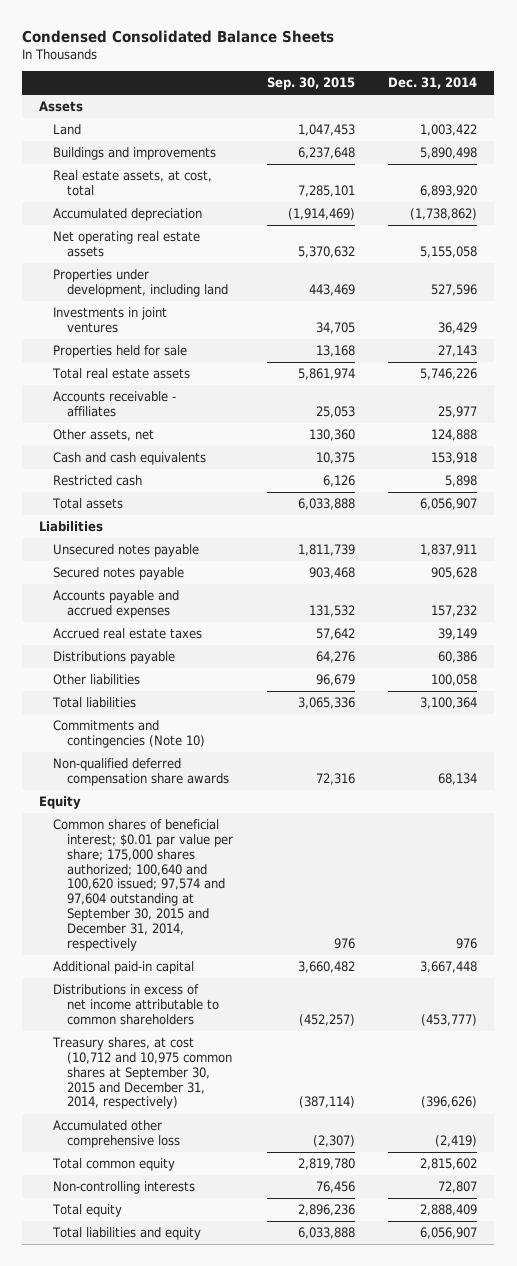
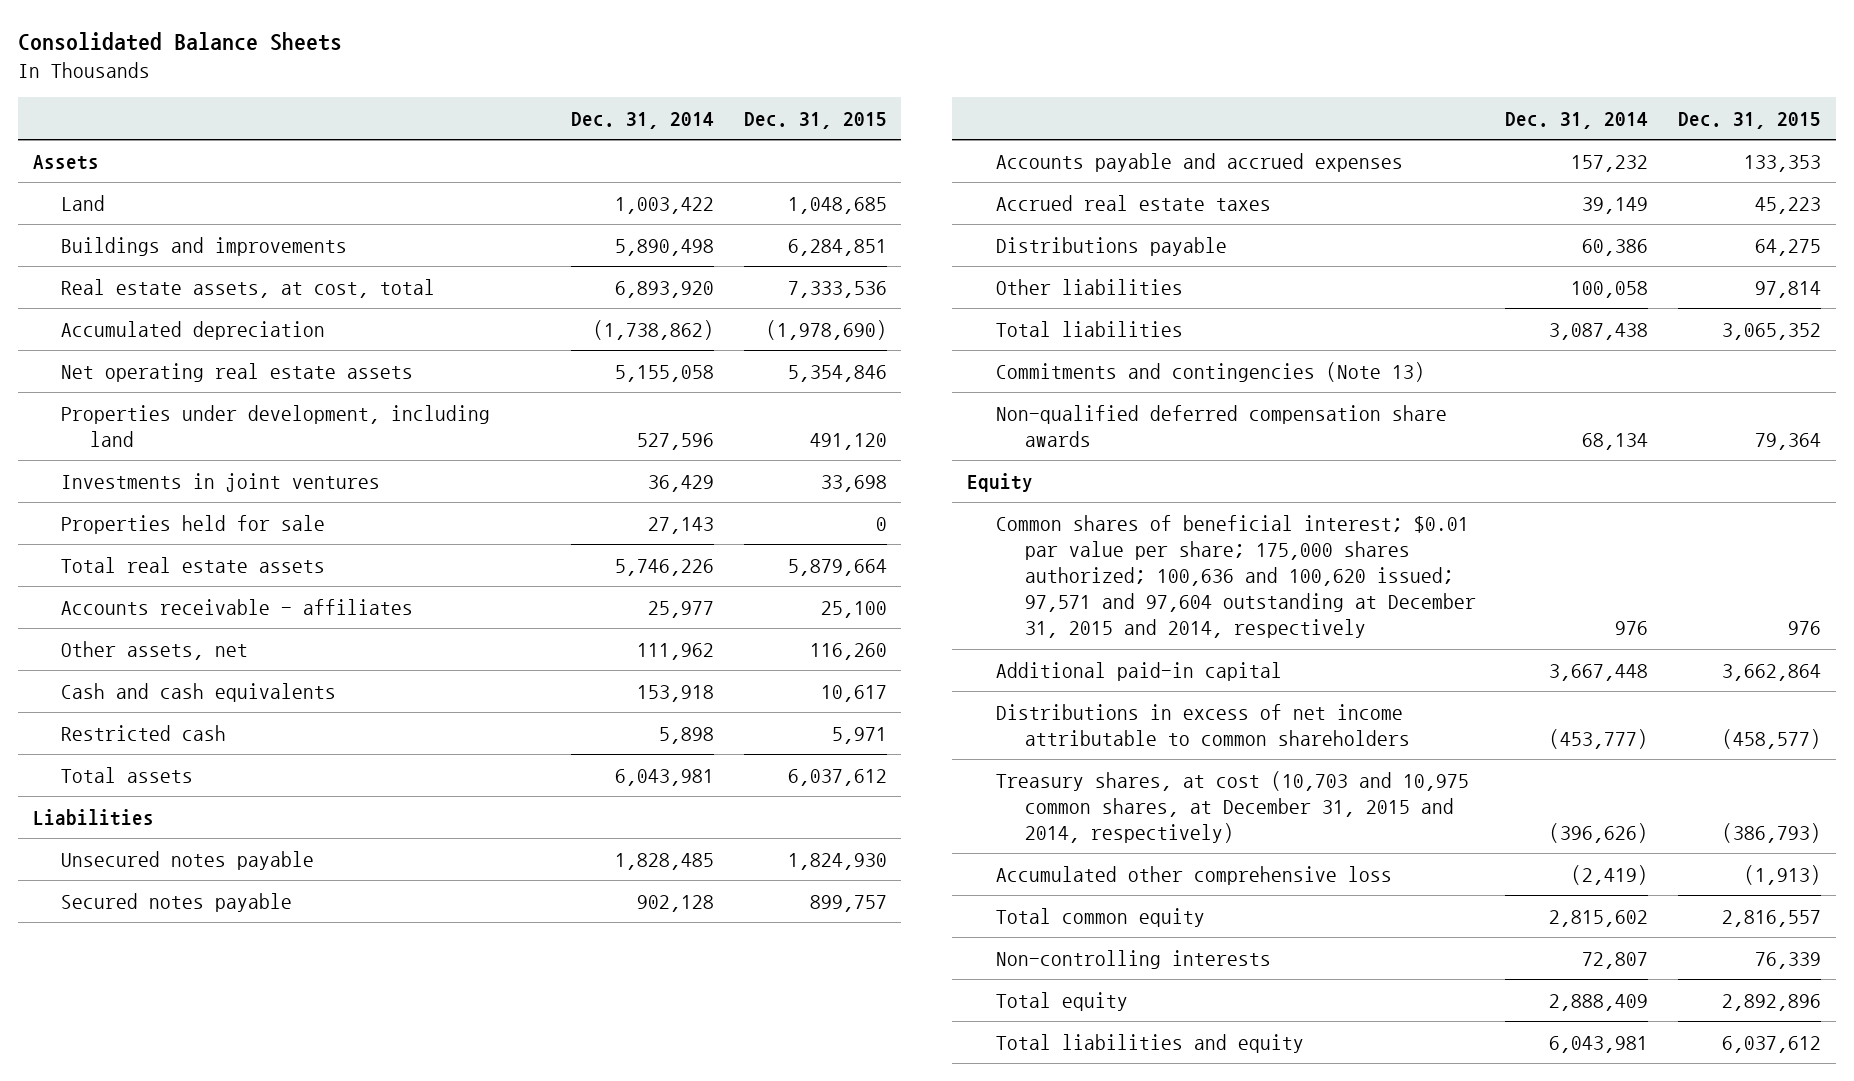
[22,29,335,43] Condensed Consolidated Balance Sheets -> [17,32,342,52] Consolidated Balance Sheets
[266,77,355,91] Sep. 30, 2015 -> none
none -> [743,111,887,129] Dec. 31, 2015
[431,429,478,442] 124,888 -> [636,642,714,660] 111,962
[420,498,478,511] 6,056,907 -> [614,768,714,786] 6,043,981
[420,544,478,557] 1,837,911 -> [614,852,714,870] 1,828,485
[431,567,478,580] 905,628 -> [636,894,714,912] 902,128
[420,697,478,710] 3,100,364 -> [1549,322,1649,340] 3,087,438
[53,720,205,749] Commitments and contingencies (Note 10) -> [995,361,1425,382] Commitments and contingencies (Note 13)
[53,819,233,951] Common shares of beneficial interest; $0.01 par value per share; 175,000 shares authorized; 100,640 and 100,620 issued; 97,574 and 97,604 outstanding at September 30, 2015 and December 31, 2014, respectively -> [995,514,1476,639] Common shares of beneficial interest; $0.01 par value per share; 175,000 shares authorized; 100,636 and 100,620 issued; 97,571 and 97,604 outstanding at December 31, 2015 and 2014, respectively
[52,1037,232,1110] Treasury shares, at cost (10,712 and 10,975 common shares at September 30, 2015 and December 31, 2014, respectively) -> [995,770,1469,843] Treasury shares, at cost (10,703 and 10,975 common shares, at December 31, 2015 and 2014, respectively)
[420,1227,478,1240] 6,056,907 -> [1549,1035,1649,1053] 6,043,981

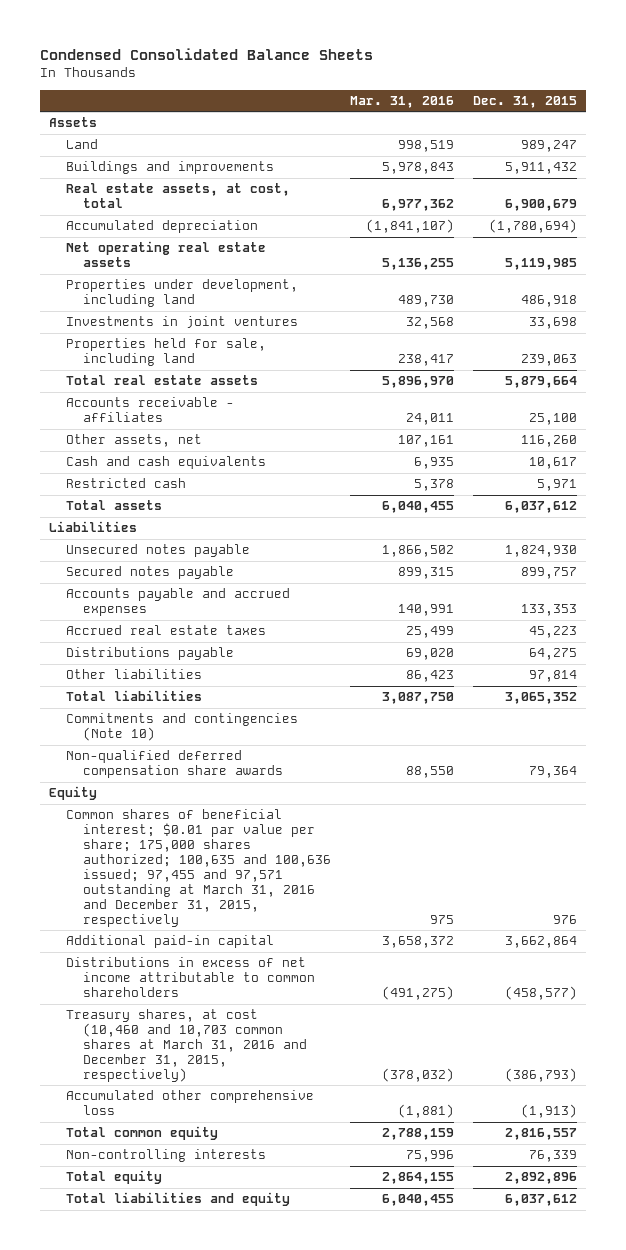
[17,32,342,52] Consolidated Balance Sheets -> [39,47,373,60] Condensed Consolidated Balance Sheets
[570,111,714,129] Dec. 31, 2014 -> none
none -> [349,96,454,109] Mar. 31, 2016
[787,196,887,214] 1,048,685 -> [520,140,577,153] 989,247
[787,238,887,256] 6,284,851 -> [504,162,577,175] 5,911,432
[787,280,887,298] 7,333,536 -> [504,199,577,212] 6,900,679
[765,319,887,340] (1,978,690) -> [488,219,577,234] (1,780,694)
[787,364,887,382] 5,354,846 -> [504,258,577,271] 5,119,985
[809,432,887,450] 491,120 -> [520,295,577,308] 486,918
[61,514,326,534] Properties held for sale -> [66,338,267,367] Properties held for sale, including land
[875,516,887,531] 0 -> [520,354,577,367] 239,063
[995,361,1425,382] Commitments and contingencies (Note 13) -> [66,713,299,742] Commitments and contingencies (Note 10)
[995,514,1476,639] Common shares of beneficial interest; $0.01 par value per share; 175,000 shares authorized; 100,636 and 100,620 issued; 97,571 and 97,604 outstanding at December 31, 2015 and 2014, respectively -> [66,809,332,927] Common shares of beneficial interest; $0.01 par value per share; 175,000 shares authorized; 100,635 and 100,636 issued; 97,455 and 97,571 outstanding at March 31, 2016 and December 31, 2015, respectively
[995,770,1469,843] Treasury shares, at cost (10,703 and 10,975 common shares, at December 31, 2015 and 2014, respectively) -> [66,1009,308,1083] Treasury shares, at cost (10,460 and 10,703 common shares at March 31, 2016 and December 31, 2015, respectively)

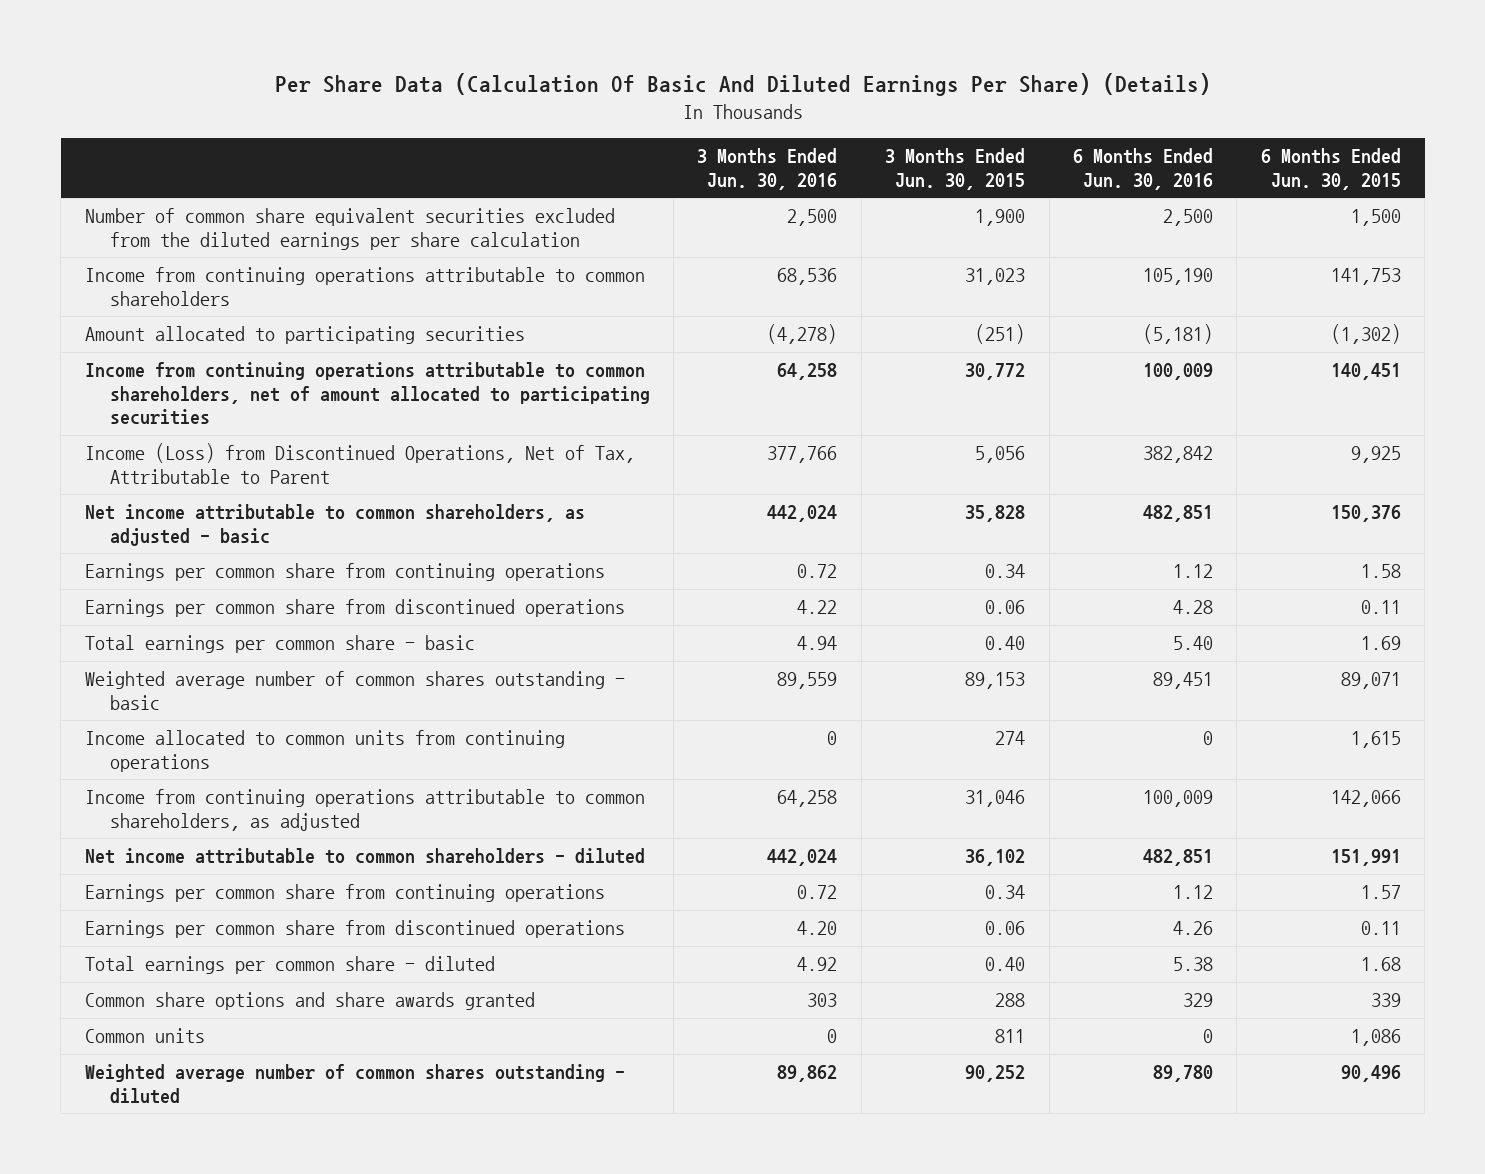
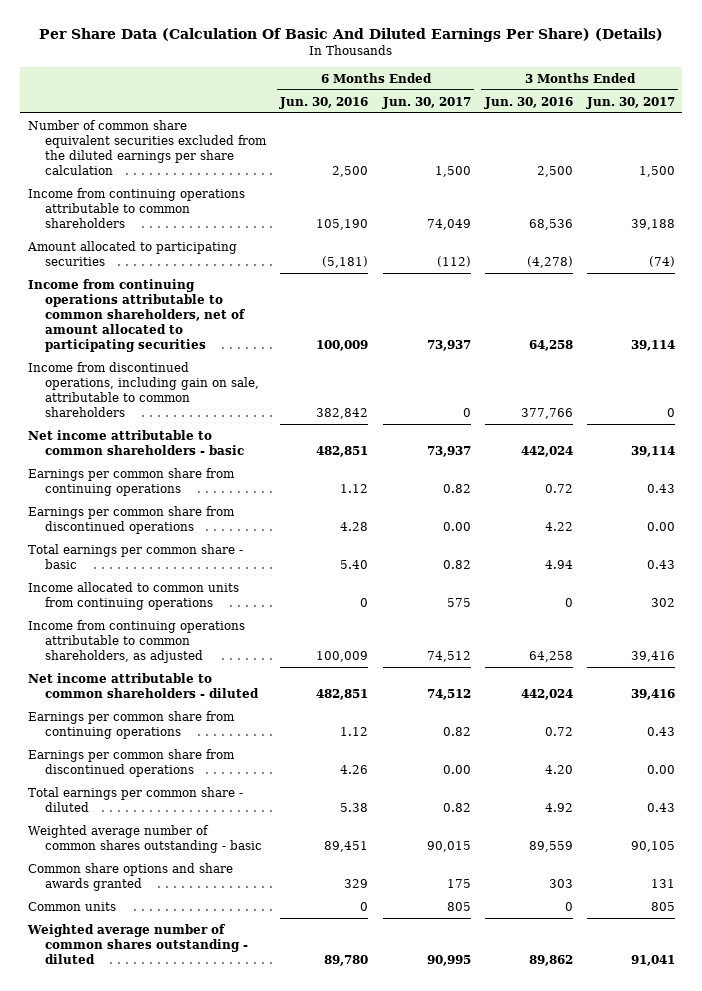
[885,148,1026,190] 3 Months Ended Jun. 30, 2015 -> none
[1260,148,1401,190] 6 Months Ended Jun. 30, 2015 -> none
none -> [381,96,471,109] Jun. 30, 2017
none -> [585,96,675,109] Jun. 30, 2017
[84,443,635,484] Income (Loss) from Discontinued Operations, Net of Tax, Attributable to Parent -> [27,361,260,417] Income from discontinued operations, including gain on sale, attributable to common shareholders
[84,504,585,546] Net income attributable to common shareholders, as adjusted - basic -> [27,429,245,455] Net income attributable to common shareholders - basic
[84,671,625,710] Weighted average number of common shares outstanding - basic -> [27,824,263,853] Weighted average number of common shares outstanding - basic

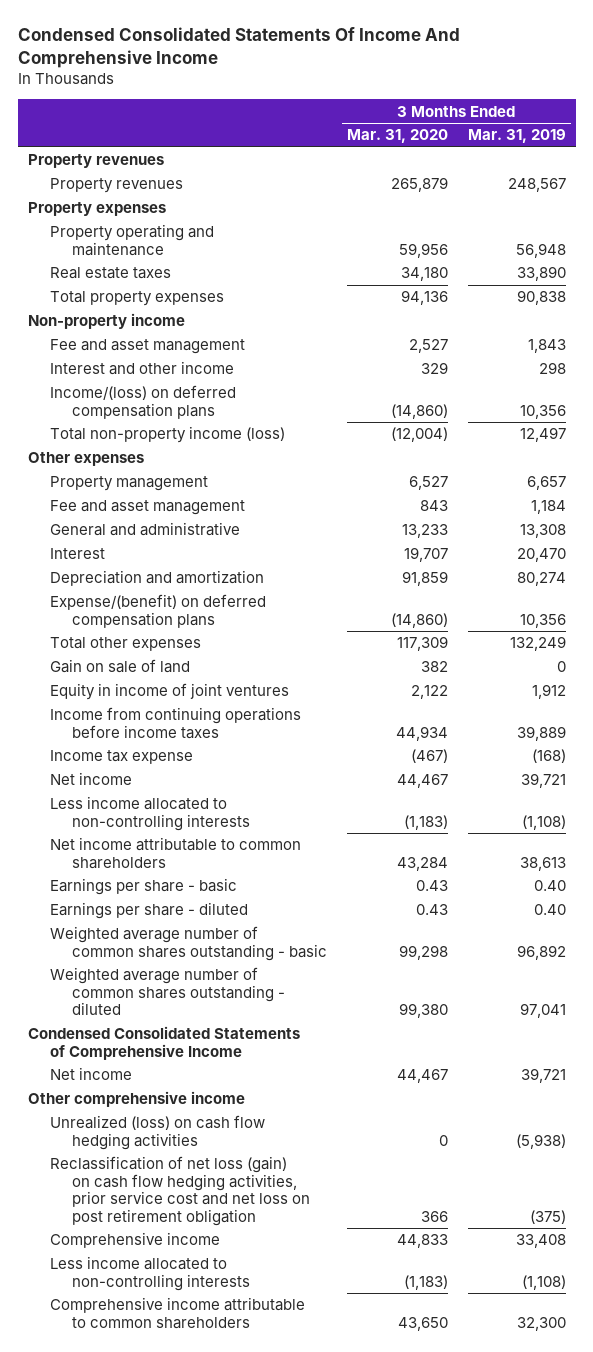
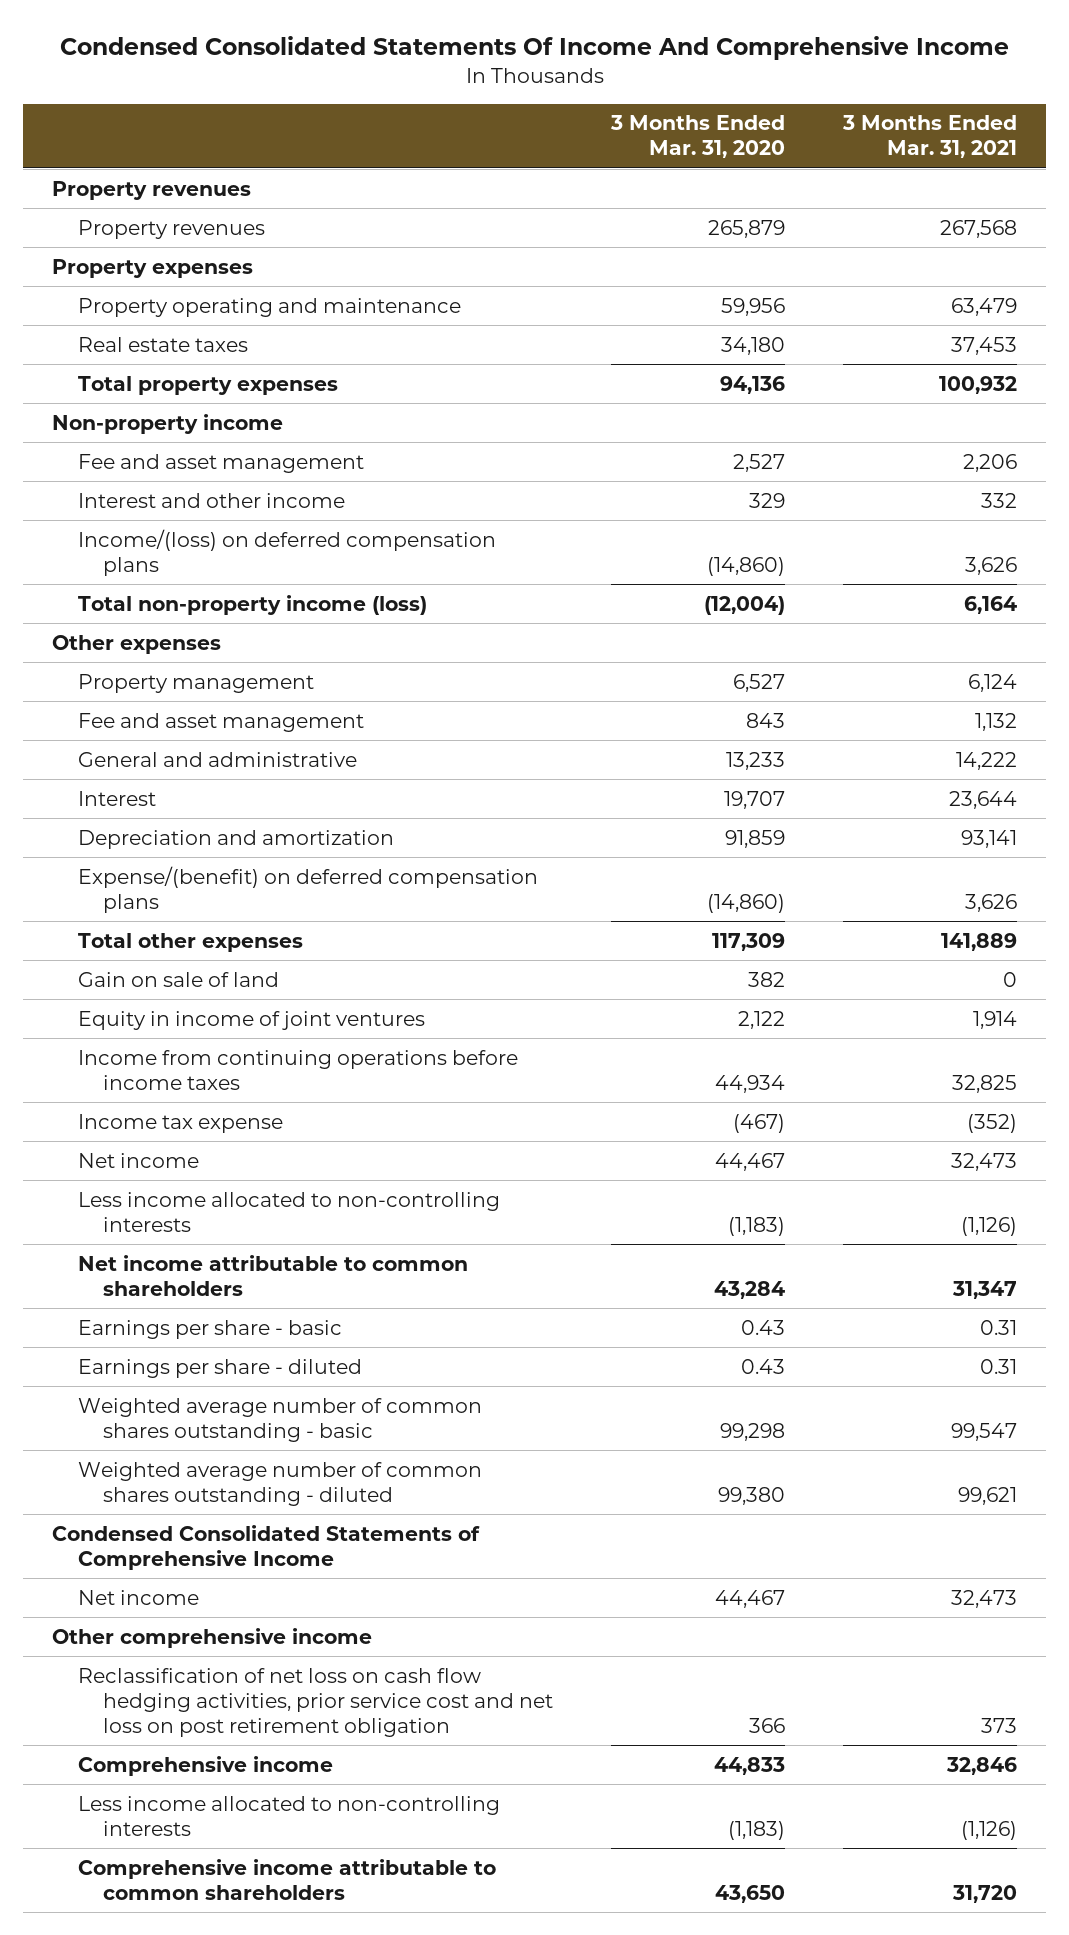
[467,129,566,144] Mar. 31, 2019 -> none
none -> [842,115,1018,159] 3 Months Ended Mar. 31, 2021
[49,1115,265,1150] Unrealized (loss) on cash flow hedging activities -> none
[49,1156,311,1226] Reclassification of net loss (gain) on cash flow hedging activities, prior service cost and net loss on post retirement obligation -> [77,1667,554,1737] Reclassification of net loss on cash flow hedging activities, prior service cost and net loss on post retirement obligation

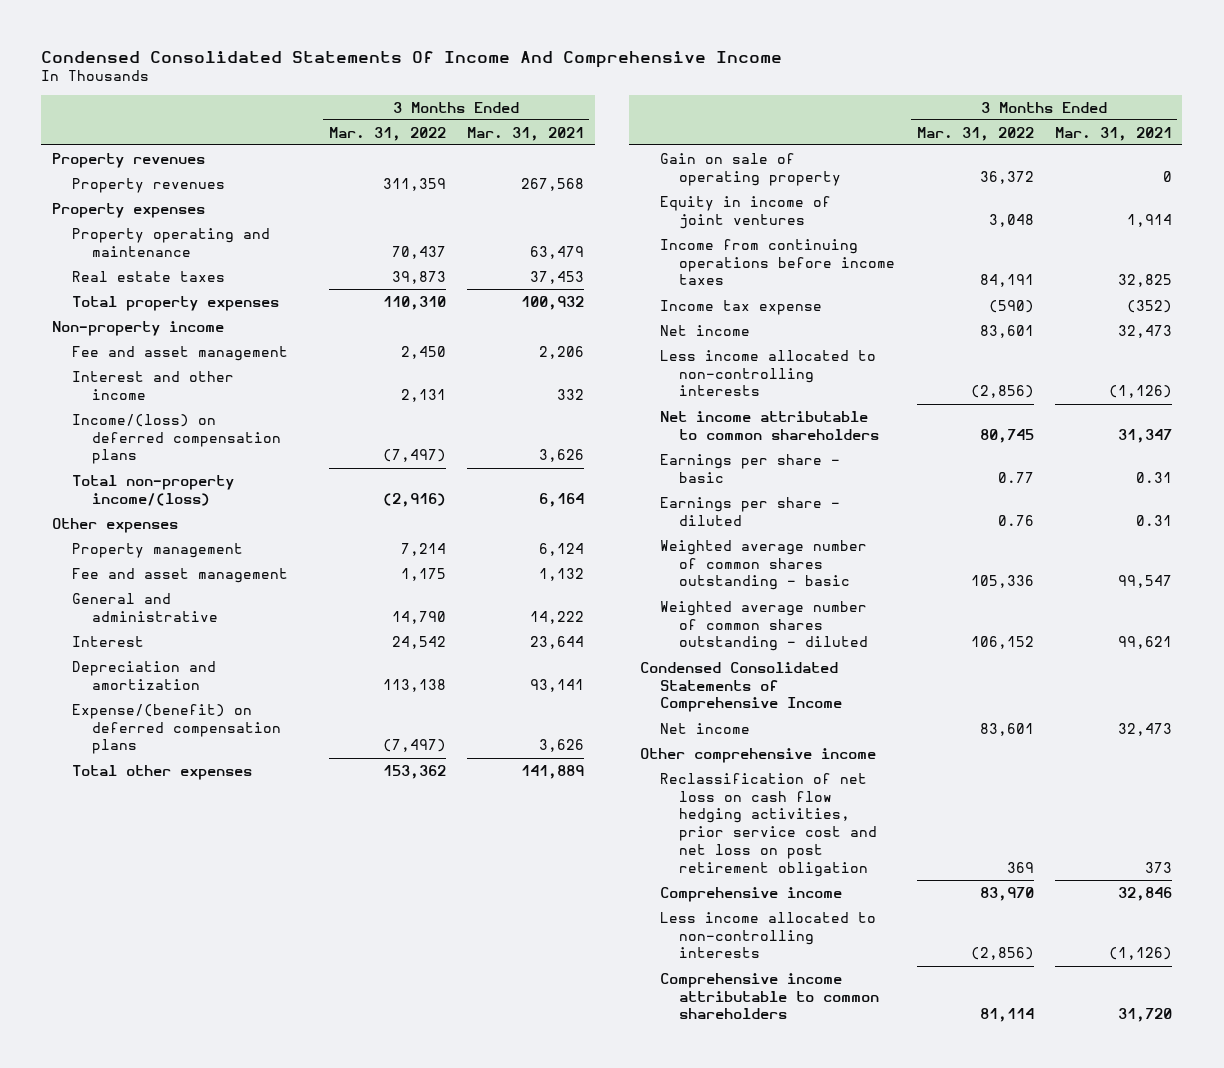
[610,115,786,159] 3 Months Ended Mar. 31, 2020 -> none
none -> [328,126,446,141] Mar. 31, 2022
[77,594,427,615] Total non-property income (loss) -> [71,474,234,506] Total non-property income/(loss)
[77,971,279,987] Gain on sale of land -> [659,152,842,186] Gain on sale of operating property

